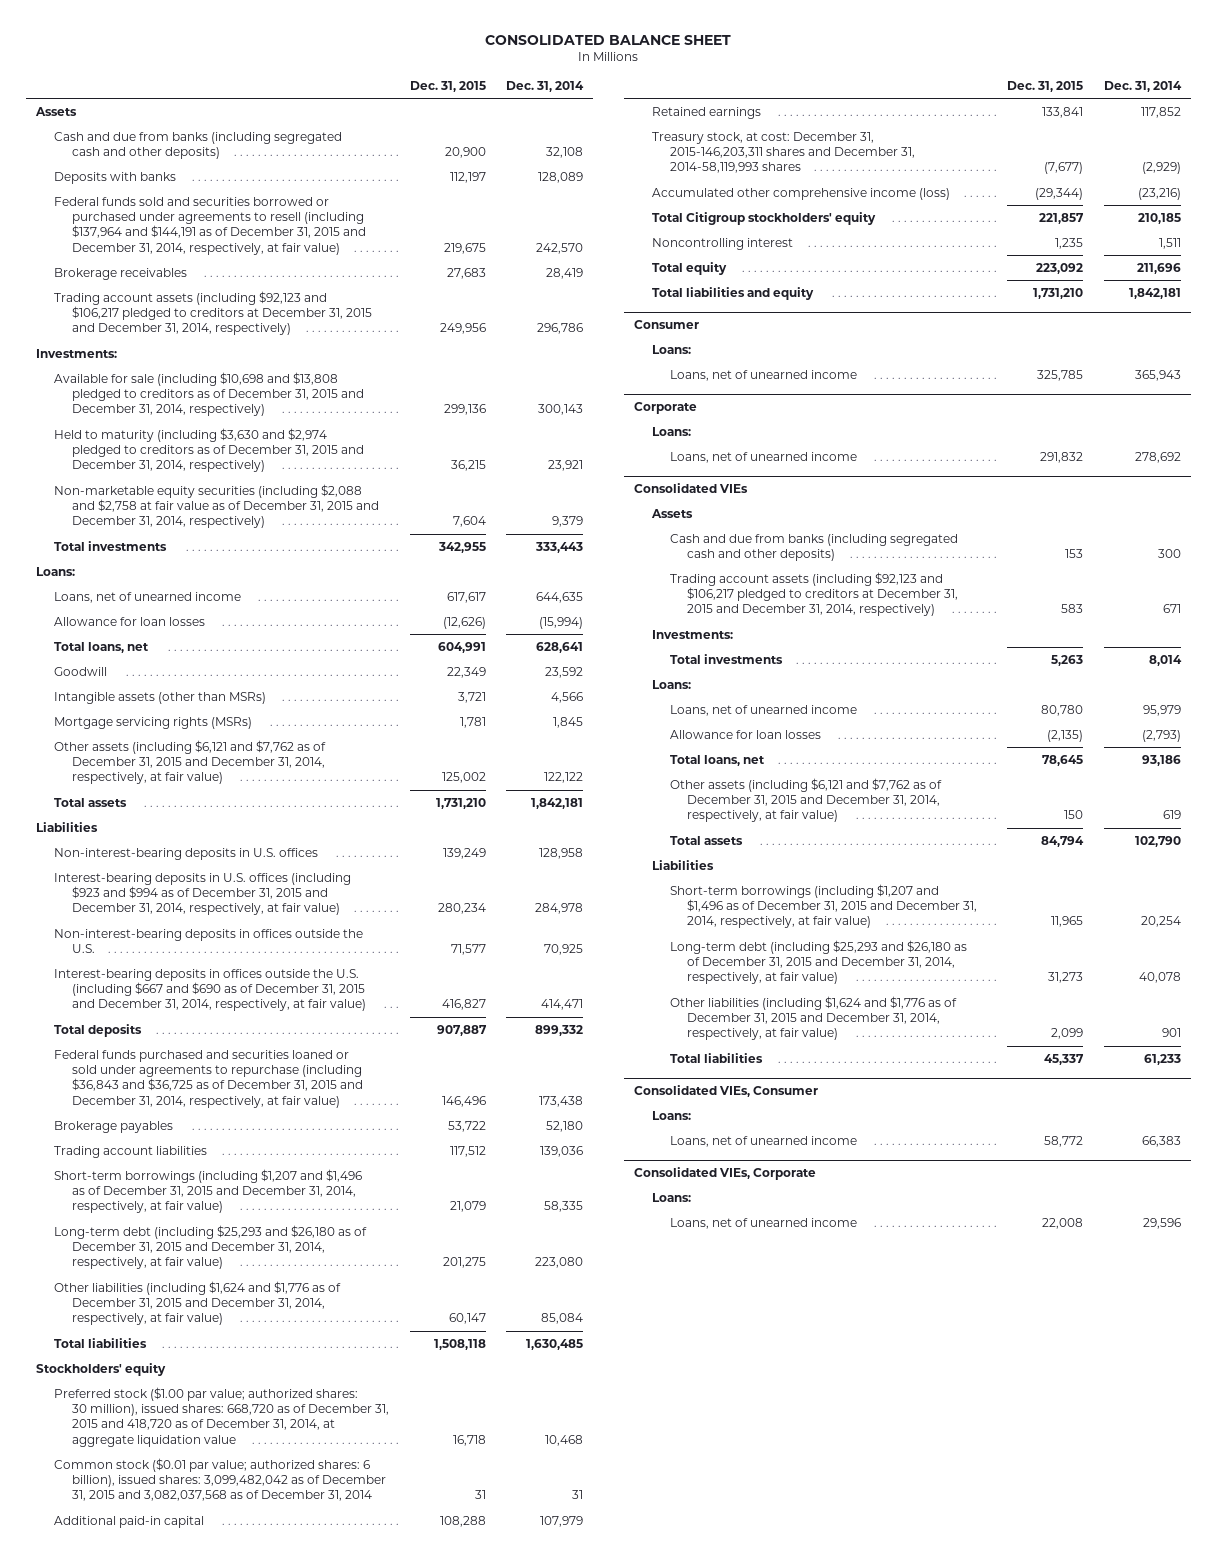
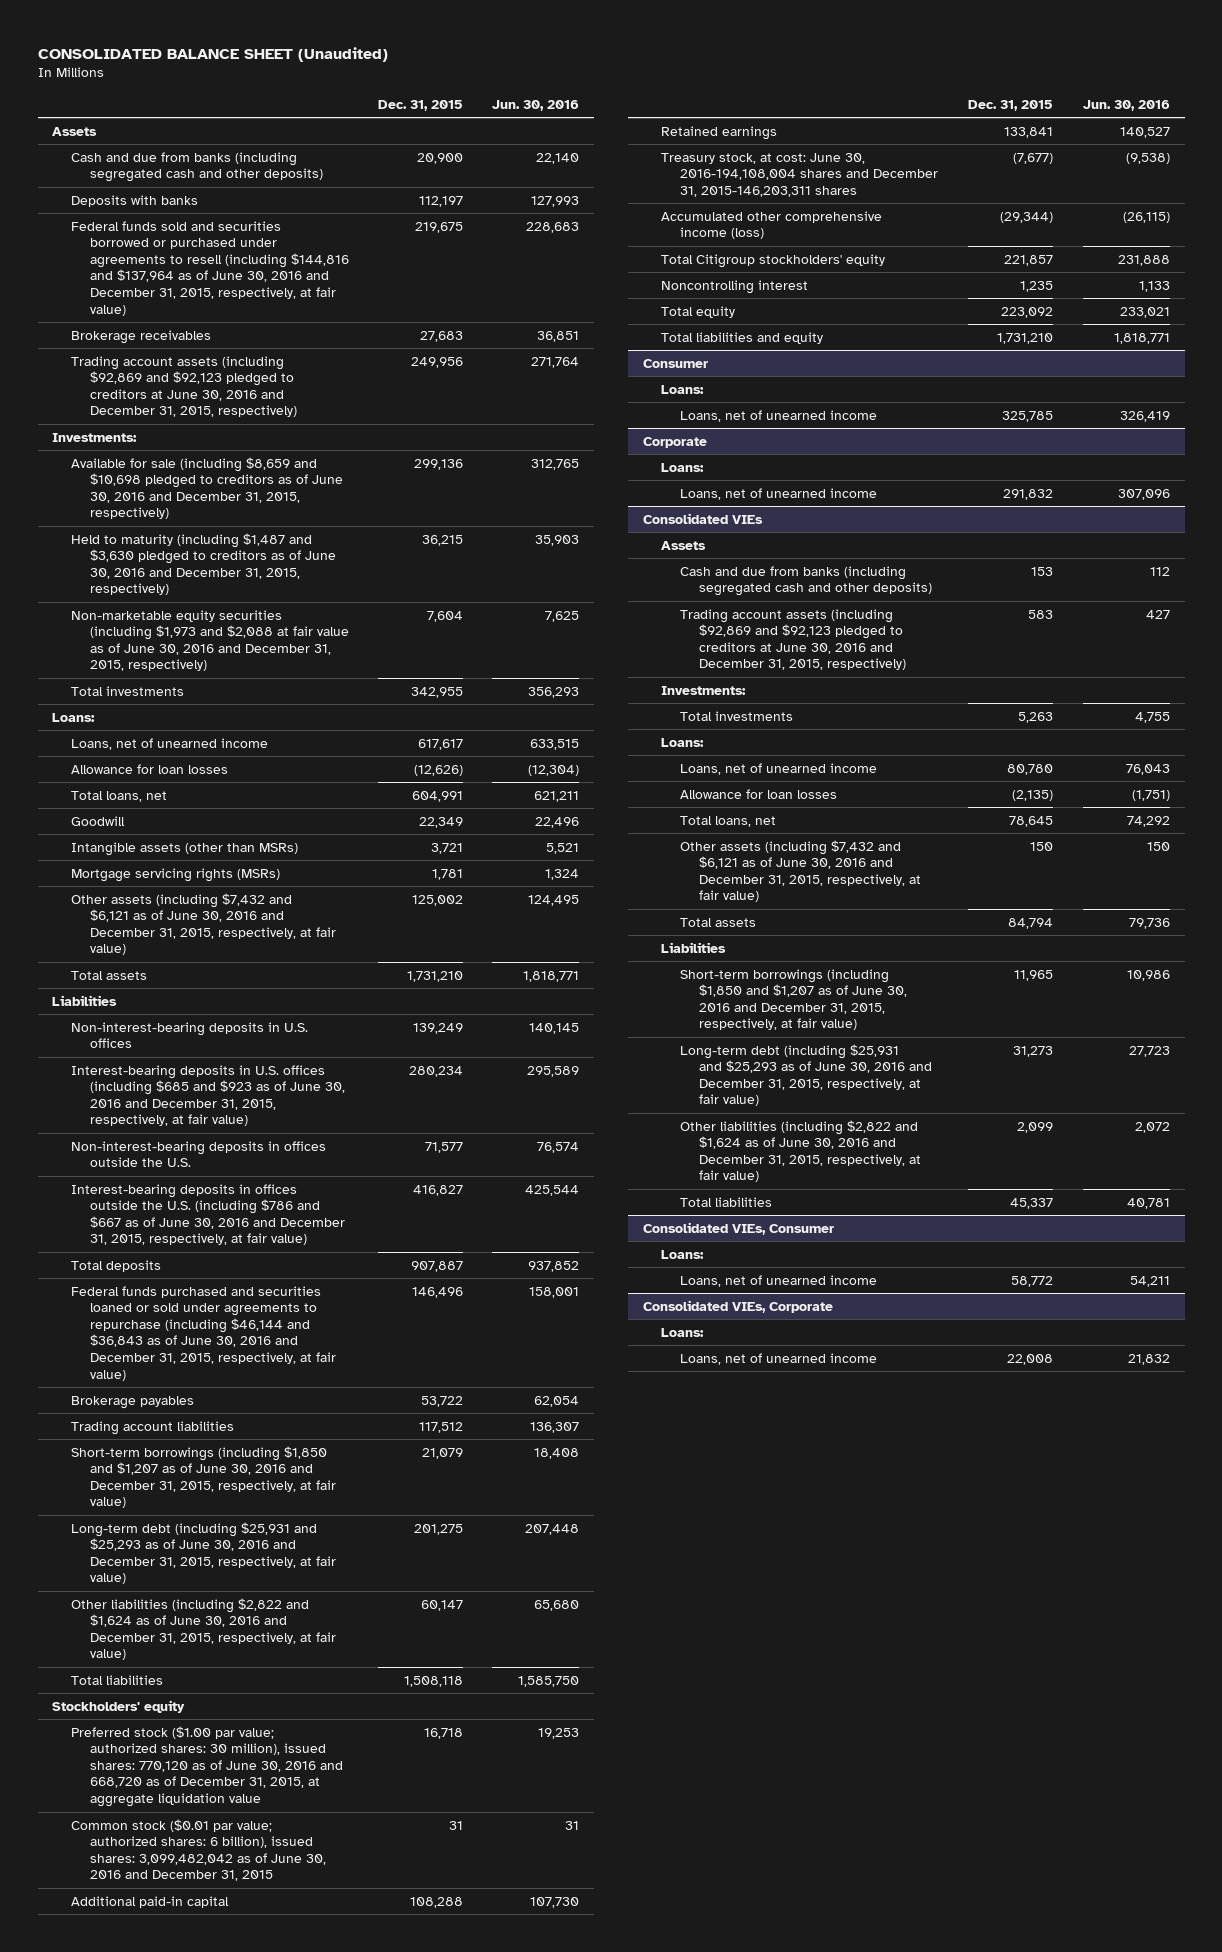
[485,34,732,45] CONSOLIDATED BALANCE SHEET -> [37,46,388,62] CONSOLIDATED BALANCE SHEET (Unaudited)
[506,80,585,92] Dec. 31, 2014 -> none
none -> [492,99,580,111] Jun. 30, 2016
[54,196,367,255] Federal funds sold and securities borrowed or purchased under agreements to resell (including $137,964 and $144,191 as of December 31, 2015 and December 31, 2014, respectively, at fair value) -> [70,220,349,316] Federal funds sold and securities borrowed or purchased under agreements to resell (including $144,816 and $137,964 as of June 30, 2016 and December 31, 2015, respectively, at fair value)
[54,290,373,336] Trading account assets (including $92,123 and $106,217 pledged to creditors at December 31, 2015 and December 31, 2014, respectively) -> [70,355,297,418] Trading account assets (including $92,869 and $92,123 pledged to creditors at June 30, 2016 and December 31, 2015, respectively)
[54,371,365,417] Available for sale (including $10,698 and $13,808 pledged to creditors as of December 31, 2015 and December 31, 2014, respectively) -> [70,456,343,520] Available for sale (including $8,659 and $10,698 pledged to creditors as of June 30, 2016 and December 31, 2015, respectively)
[54,427,365,473] Held to maturity (including $3,630 and $2,974 pledged to creditors as of December 31, 2015 and December 31, 2014, respectively) -> [70,532,336,596] Held to maturity (including $1,487 and $3,630 pledged to creditors as of June 30, 2016 and December 31, 2015, respectively)
[54,483,380,529] Non-marketable equity securities (including $2,088 and $2,758 at fair value as of December 31, 2015 and December 31, 2014, respectively) -> [70,609,349,672] Non-marketable equity securities (including $1,973 and $2,088 at fair value as of June 30, 2016 and December 31, 2015, respectively)
[54,739,327,785] Other assets (including $6,121 and $7,762 as of December 31, 2015 and December 31, 2014, respectively, at fair value) -> [70,892,336,956] Other assets (including $7,432 and $6,121 as of June 30, 2016 and December 31, 2015, respectively, at fair value)
[54,872,352,916] Interest-bearing deposits in U.S. offices (including $923 and $994 as of December 31, 2015 and December 31, 2014, respectively, at fair value) -> [70,1064,345,1127] Interest-bearing deposits in U.S. offices (including $685 and $923 as of June 30, 2016 and December 31, 2015, respectively, at fair value)
[54,968,367,1012] Interest-bearing deposits in offices outside the U.S. (including $667 and $690 as of December 31, 2015 and December 31, 2014, respectively, at fair value) -> [70,1183,345,1246] Interest-bearing deposits in offices outside the U.S. (including $786 and $667 as of June 30, 2016 and December 31, 2015, respectively, at fair value)
[54,1049,364,1108] Federal funds purchased and securities loaned or sold under agreements to repurchase (including $36,843 and $36,725 as of December 31, 2015 and December 31, 2014, respectively, at fair value) -> [70,1285,336,1381] Federal funds purchased and securities loaned or sold under agreements to repurchase (including $46,144 and $36,843 as of June 30, 2016 and December 31, 2015, respectively, at fair value)
[54,1168,363,1214] Short-term borrowings (including $1,207 and $1,496 as of December 31, 2015 and December 31, 2014, respectively, at fair value) -> [70,1445,336,1509] Short-term borrowings (including $1,850 and $1,207 as of June 30, 2016 and December 31, 2015, respectively, at fair value)
[54,1224,368,1270] Long-term debt (including $25,293 and $26,180 as of December 31, 2015 and December 31, 2014, respectively, at fair value) -> [70,1521,336,1585] Long-term debt (including $25,931 and $25,293 as of June 30, 2016 and December 31, 2015, respectively, at fair value)
[54,1280,342,1326] Other liabilities (including $1,624 and $1,776 as of December 31, 2015 and December 31, 2014, respectively, at fair value) -> [70,1597,336,1661] Other liabilities (including $2,822 and $1,624 as of June 30, 2016 and December 31, 2015, respectively, at fair value)
[54,1386,390,1447] Preferred stock ($1.00 par value; authorized shares: 30 million), issued shares: 668,720 as of December 31, 2015 and 418,720 as of December 31, 2014, at aggregate liquidation value -> [70,1725,343,1808] Preferred stock ($1.00 par value; authorized shares: 30 million), issued shares: 770,120 as of June 30, 2016 and 668,720 as of December 31, 2015, at aggregate liquidation value
[54,1457,387,1502] Common stock ($0.01 par value; authorized shares: 6 billion), issued shares: 3,099,482,042 as of December 31, 2015 and 3,082,037,568 as of December 31, 2014 -> [70,1818,326,1882] Common stock ($0.01 par value; authorized shares: 6 billion), issued shares: 3,099,482,042 as of June 30, 2016 and December 31, 2015
[651,131,915,174] Treasury stock, at cost: December 31, 2015-146,203,311 shares and December 31, 2014-58,119,993 shares -> [661,152,939,197] Treasury stock, at cost: June 30, 2016-194,108,004 shares and December 31, 2015-146,203,311 shares
[669,571,959,617] Trading account assets (including $92,123 and $106,217 pledged to creditors at December 31, 2015 and December 31, 2014, respectively) -> [680,608,906,671] Trading account assets (including $92,869 and $92,123 pledged to creditors at June 30, 2016 and December 31, 2015, respectively)
[669,777,942,823] Other assets (including $6,121 and $7,762 as of December 31, 2015 and December 31, 2014, respectively, at fair value) -> [680,839,921,903] Other assets (including $7,432 and $6,121 as of June 30, 2016 and December 31, 2015, respectively, at fair value)
[669,883,978,929] Short-term borrowings (including $1,207 and $1,496 as of December 31, 2015 and December 31, 2014, respectively, at fair value) -> [680,968,907,1031] Short-term borrowings (including $1,850 and $1,207 as of June 30, 2016 and December 31, 2015, respectively, at fair value)
[669,939,967,985] Long-term debt (including $25,293 and $26,180 as of December 31, 2015 and December 31, 2014, respectively, at fair value) -> [680,1043,932,1107] Long-term debt (including $25,931 and $25,293 as of June 30, 2016 and December 31, 2015, respectively, at fair value)
[669,995,957,1041] Other liabilities (including $1,624 and $1,776 as of December 31, 2015 and December 31, 2014, respectively, at fair value) -> [680,1119,921,1183] Other liabilities (including $2,822 and $1,624 as of June 30, 2016 and December 31, 2015, respectively, at fair value)

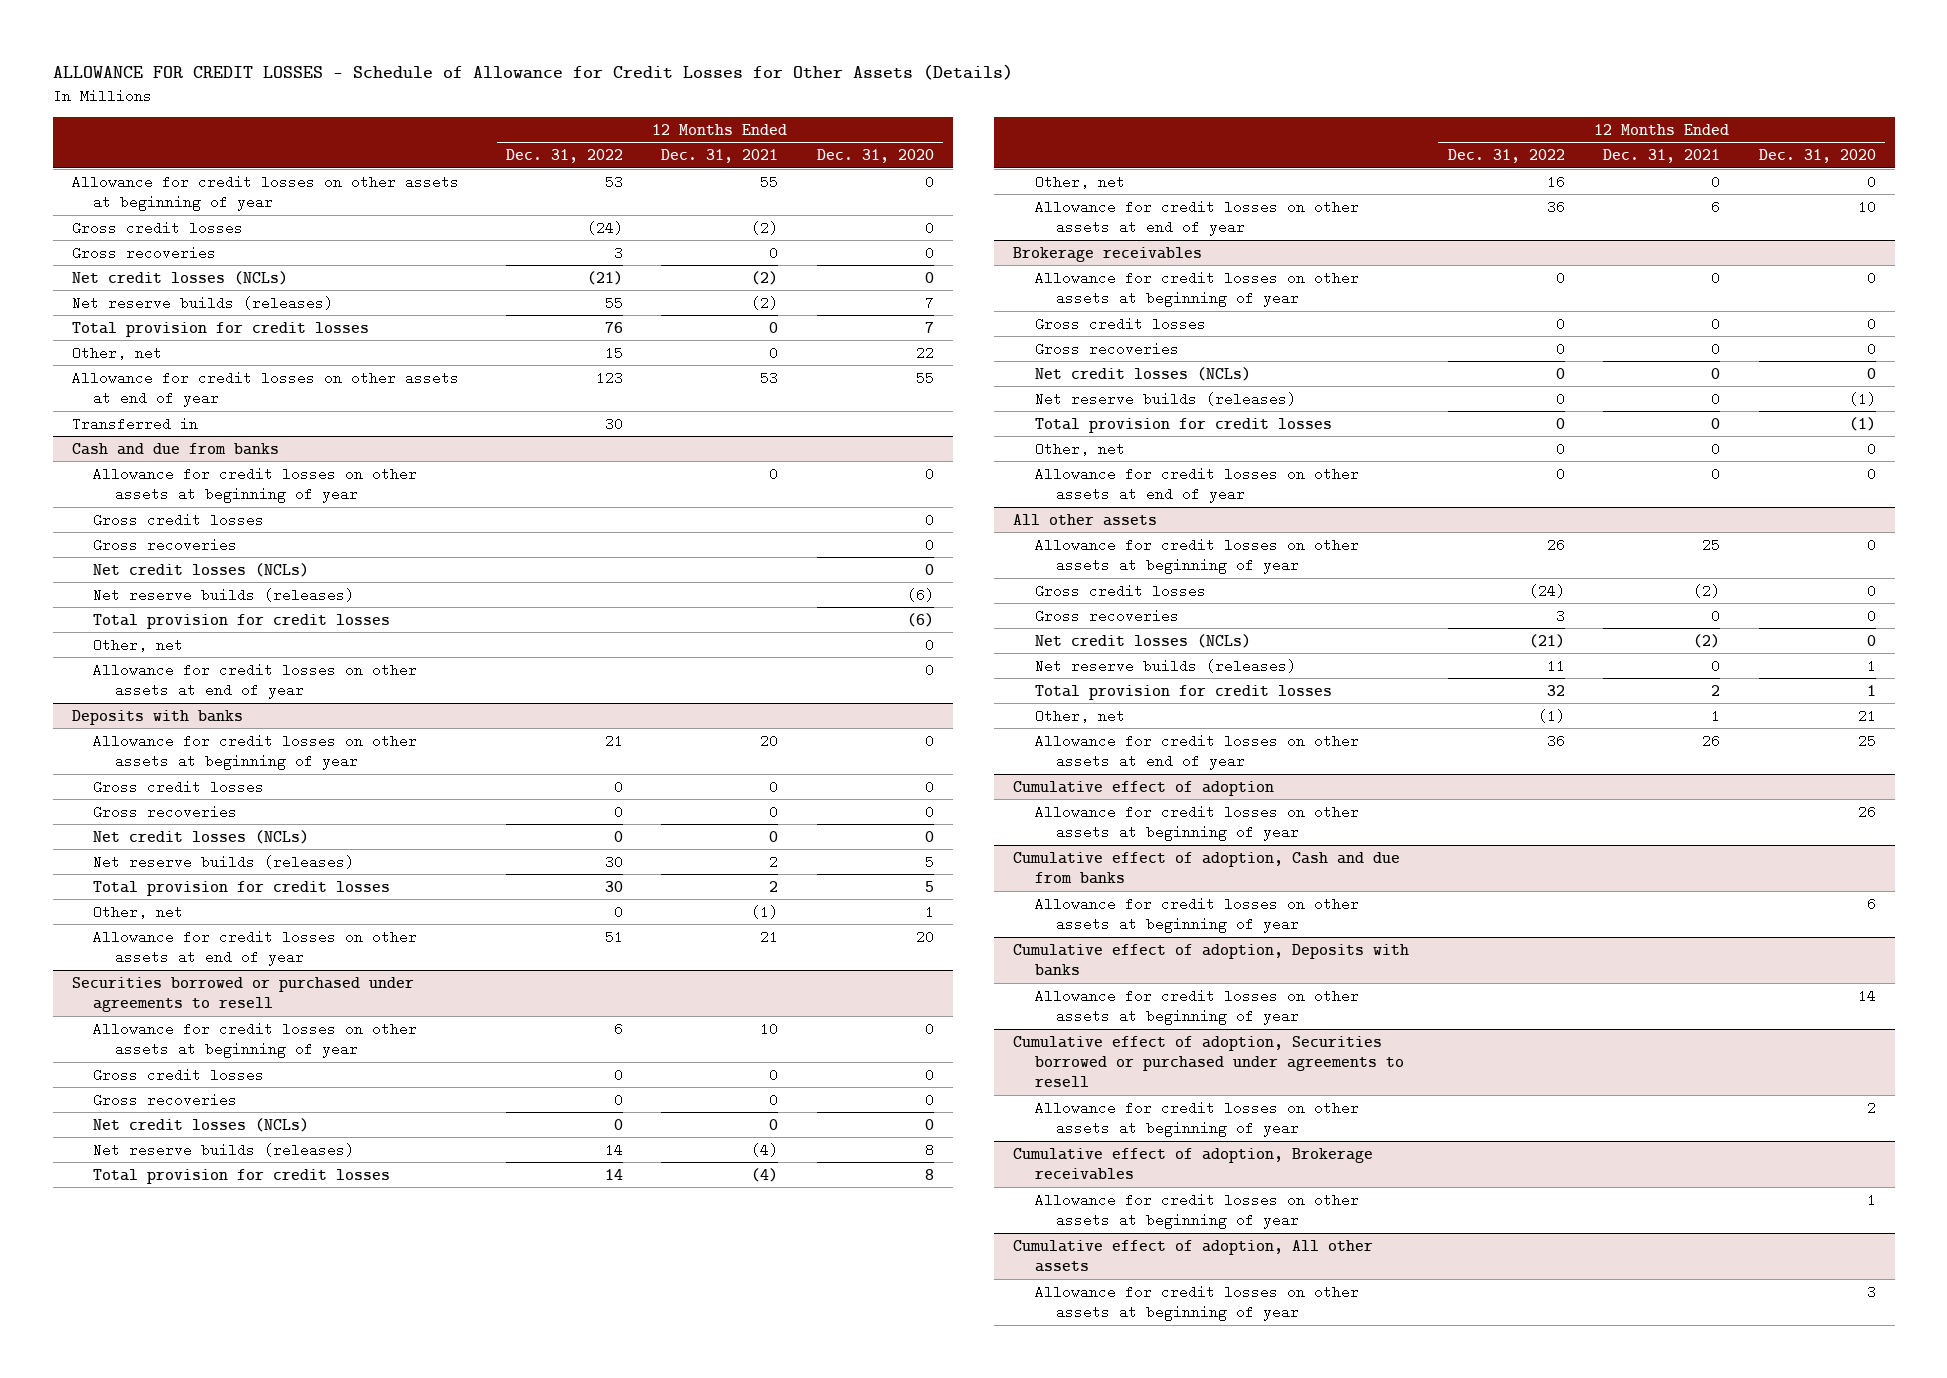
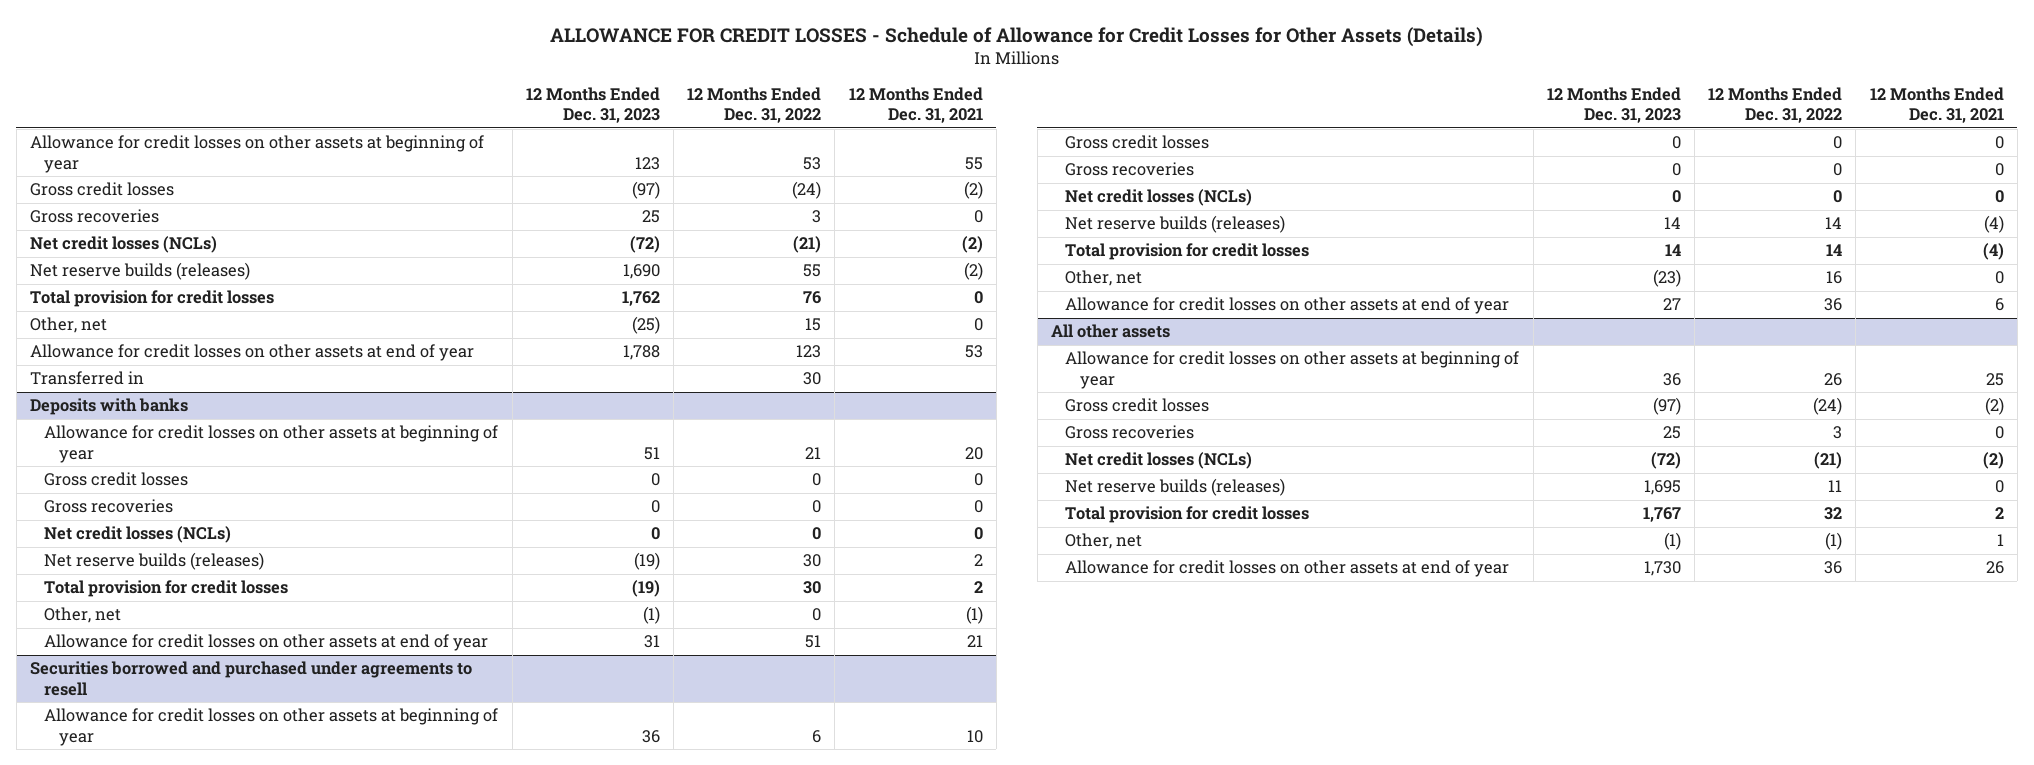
[816,149,934,164] Dec. 31, 2020 -> none
none -> [525,87,660,124] 12 Months Ended Dec. 31, 2023
[71,442,279,455] Cash and due from banks -> none
[93,466,418,504] Allowance for credit losses on other assets at beginning of year -> none
[93,512,265,527] Gross credit losses -> none
[93,537,238,552] Gross recoveries -> none
[93,562,310,577] Net credit losses (NCLs) -> none
[93,587,355,602] Net reserve builds (releases) -> none
[93,613,391,629] Total provision for credit losses -> none
[93,637,184,652] Other, net -> none
[93,662,418,700] Allowance for credit losses on other assets at end of year -> none
[71,976,414,1013] Securities borrowed or purchased under agreements to resell -> [30,661,473,696] Securities borrowed and purchased under agreements to resell
[1013,246,1203,262] Brokerage receivables -> none
[1034,270,1359,308] Allowance for credit losses on other assets at beginning of year -> none
[1034,316,1206,331] Gross credit losses -> none
[1034,341,1179,356] Gross recoveries -> none
[1034,366,1251,381] Net credit losses (NCLs) -> none
[1034,391,1296,406] Net reserve builds (releases) -> none
[1034,417,1332,433] Total provision for credit losses -> none
[1034,441,1125,456] Other, net -> none
[1034,466,1359,504] Allowance for credit losses on other assets at end of year -> none
[1013,780,1275,796] Cumulative effect of adoption -> none
[1034,804,1359,842] Allowance for credit losses on other assets at beginning of year -> none
[1013,851,1401,885] Cumulative effect of adoption, Cash and due from banks -> none
[1034,896,1359,934] Allowance for credit losses on other assets at beginning of year -> none
[1013,943,1410,977] Cumulative effect of adoption, Deposits with banks -> none
[1034,988,1359,1026] Allowance for credit losses on other assets at beginning of year -> none
[1013,1035,1404,1088] Cumulative effect of adoption, Securities borrowed or purchased under agreements to resell -> none
[1034,1100,1359,1138] Allowance for credit losses on other assets at beginning of year -> none
[1013,1147,1374,1181] Cumulative effect of adoption, Brokerage receivables -> none
[1034,1192,1359,1230] Allowance for credit losses on other assets at beginning of year -> none
[1013,1239,1374,1273] Cumulative effect of adoption, All other assets -> none
[1034,1284,1359,1322] Allowance for credit losses on other assets at beginning of year -> none

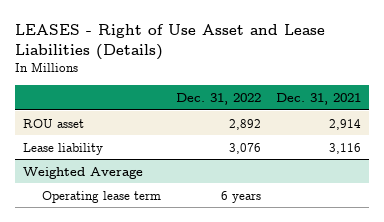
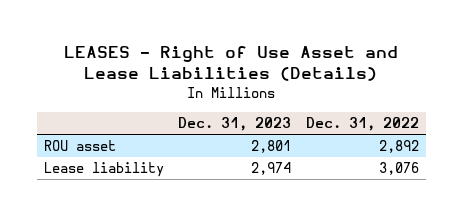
[276,92,362,105] Dec. 31, 2021 -> none
none -> [178,117,292,132] Dec. 31, 2023
[22,166,143,179] Weighted Average -> none
[41,190,161,203] Operating lease term -> none

